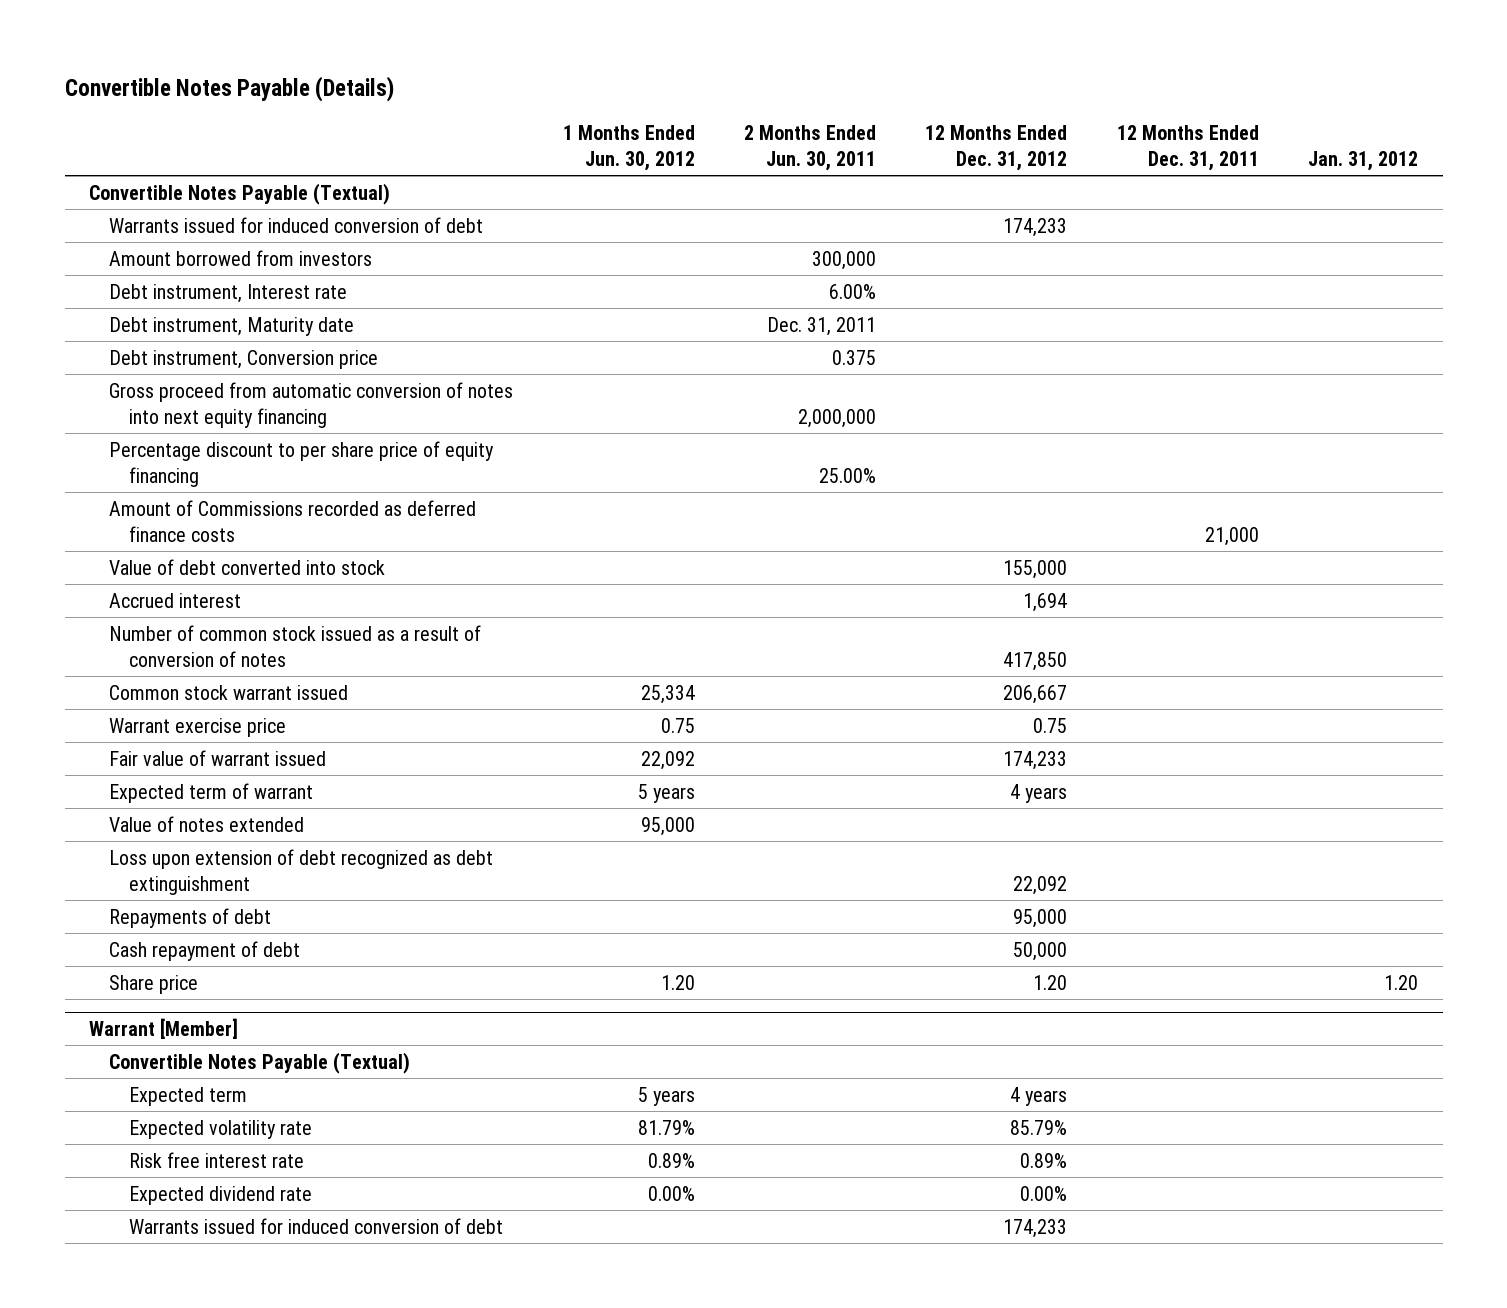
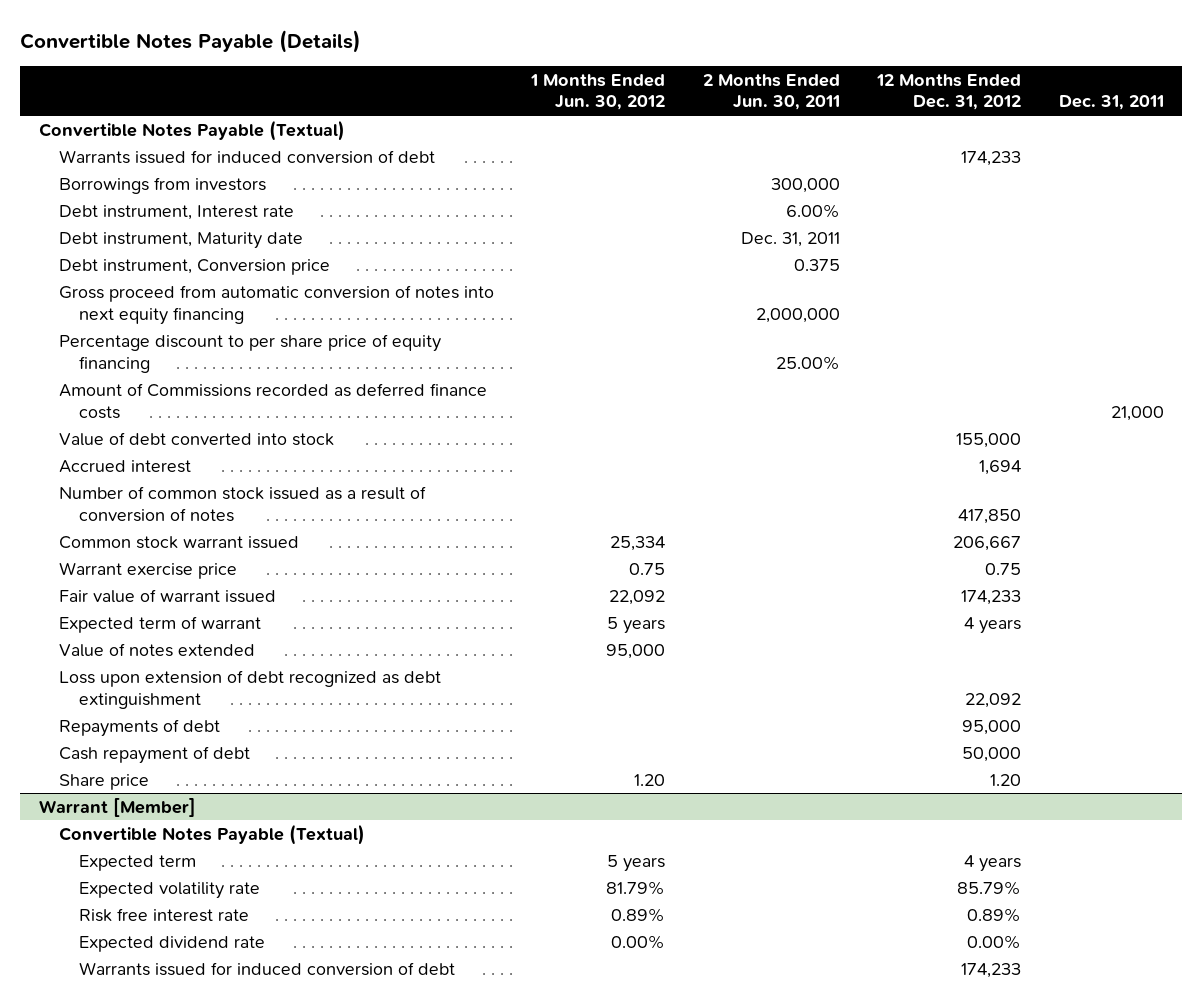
[1116,124,1259,171] 12 Months Ended Dec. 31, 2011 -> none
[1308,150,1419,171] Jan. 31, 2012 -> none
none -> [1058,95,1164,111] Dec. 31, 2011
[109,249,373,266] Amount borrowed from investors -> none
none -> [58,176,266,194] Borrowings from investors

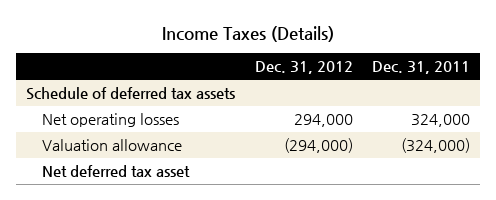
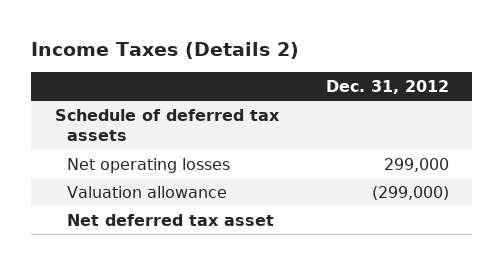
[162,25,335,42] Income Taxes (Details) -> [31,42,300,60] Income Taxes (Details 2)
[372,61,471,75] Dec. 31, 2011 -> none
[293,114,353,128] 294,000 -> [383,157,449,172] 299,000
[283,138,353,154] (294,000) -> [371,185,449,200] (299,000)

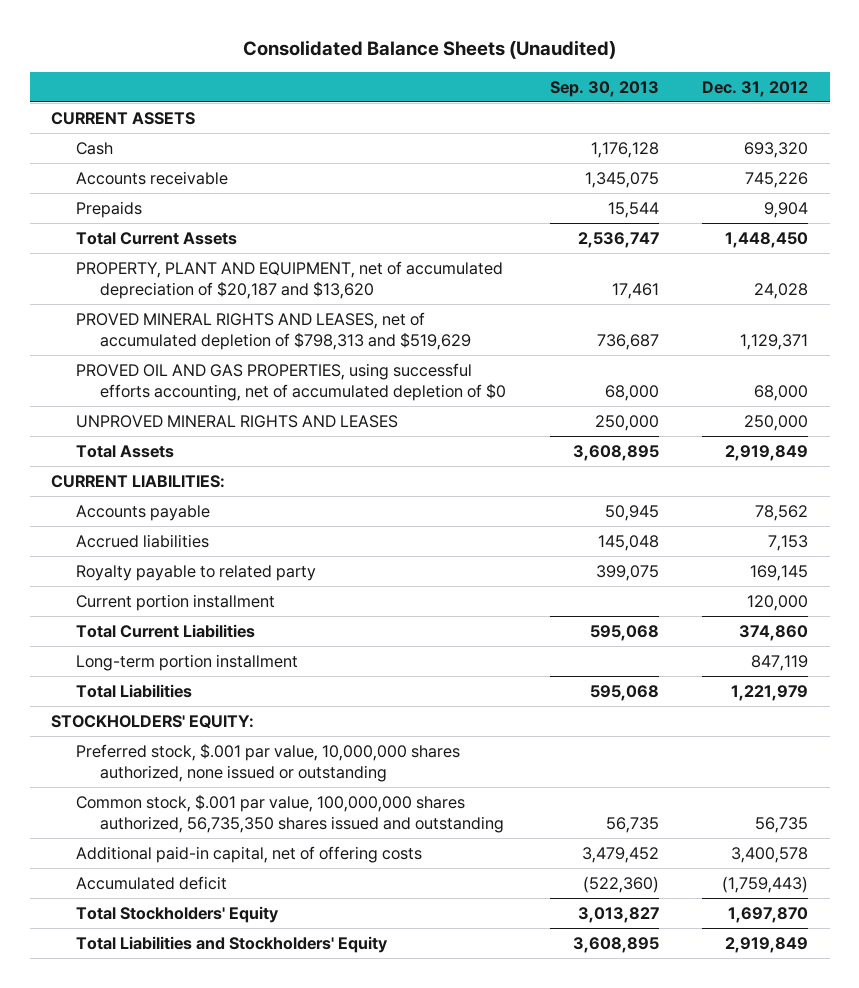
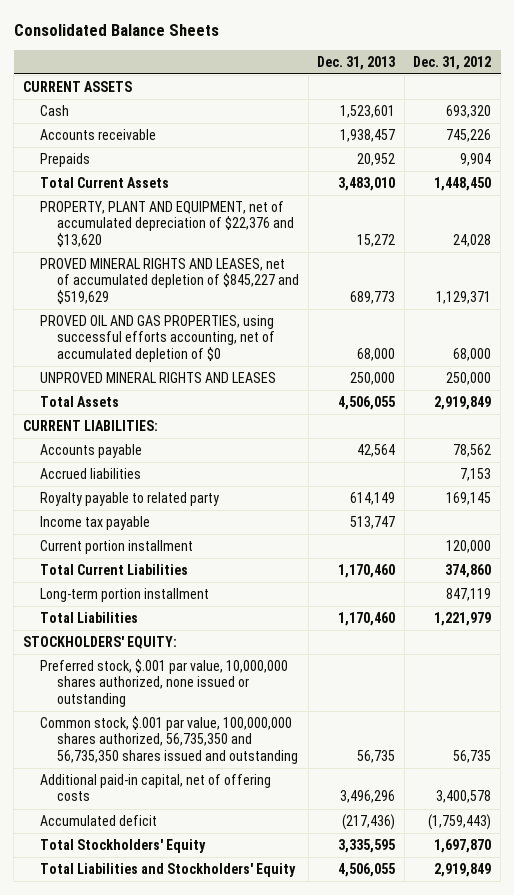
[242,40,616,60] Consolidated Balance Sheets (Unaudited) -> [13,23,219,36] Consolidated Balance Sheets
[549,80,659,97] Sep. 30, 2013 -> none
none -> [317,55,396,70] Dec. 31, 2013
[75,260,503,299] PROPERTY, PLANT AND EQUIPMENT, net of accumulated depreciation of $20,187 and $13,620 -> [39,201,294,247] PROPERTY, PLANT AND EQUIPMENT, net of accumulated depreciation of $22,376 and $13,620
[75,311,472,350] PROVED MINERAL RIGHTS AND LEASES, net of accumulated depletion of $798,313 and $519,629 -> [39,258,299,304] PROVED MINERAL RIGHTS AND LEASES, net of accumulated depletion of $845,227 and $519,629
none -> [39,516,150,531] Income tax payable
[75,793,505,833] Common stock, $.001 par value, 100,000,000 shares authorized, 56,735,350 shares issued and outstanding -> [39,716,298,764] Common stock, $.001 par value, 100,000,000 shares authorized, 56,735,350 and 56,735,350 shares issued and outstanding

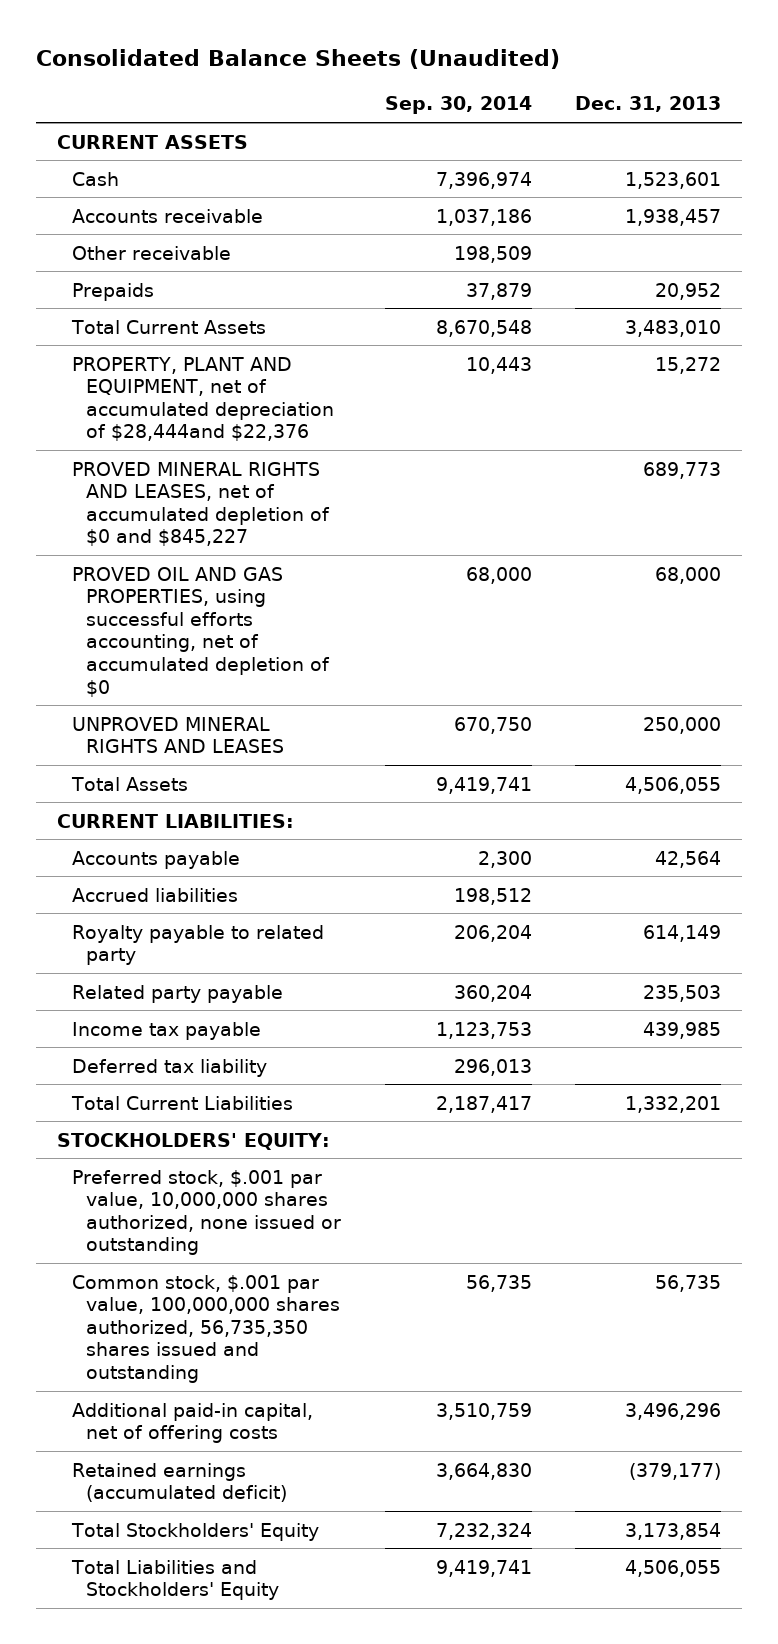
[13,23,219,36] Consolidated Balance Sheets -> [35,48,560,69] Consolidated Balance Sheets (Unaudited)
[413,55,492,70] Dec. 31, 2012 -> none
none -> [384,96,532,115] Sep. 30, 2014
none -> [71,245,231,260] Other receivable
[39,201,294,247] PROPERTY, PLANT AND EQUIPMENT, net of accumulated depreciation of $22,376 and $13,620 -> [71,356,335,442] PROPERTY, PLANT AND EQUIPMENT, net of accumulated depreciation of $28,444and $22,376
[39,258,299,304] PROVED MINERAL RIGHTS AND LEASES, net of accumulated depletion of $845,227 and $519,629 -> [71,461,331,547] PROVED MINERAL RIGHTS AND LEASES, net of accumulated depletion of $0 and $845,227
[39,540,193,555] Current portion installment -> none
[39,588,209,603] Long-term portion installment -> none
[39,612,138,624] Total Liabilities -> none
none -> [71,984,283,1003] Related party payable
[350,516,396,530] 513,747 -> [642,1021,721,1039] 439,985
none -> [71,1058,267,1077] Deferred tax liability
[338,564,396,579] 1,170,460 -> [624,1095,721,1113] 1,332,201
[39,716,298,764] Common stock, $.001 par value, 100,000,000 shares authorized, 56,735,350 and 56,735,350 shares issued and outstanding -> [71,1274,341,1384] Common stock, $.001 par value, 100,000,000 shares authorized, 56,735,350 shares issued and outstanding
[39,815,157,827] Accumulated deficit -> [71,1462,288,1503] Retained earnings (accumulated deficit)
[342,814,396,831] (217,436) -> [628,1462,721,1480] (379,177)
[338,839,396,854] 3,335,595 -> [624,1522,721,1540] 3,173,854

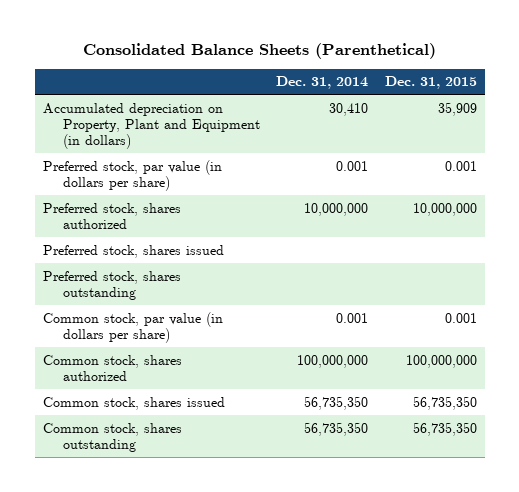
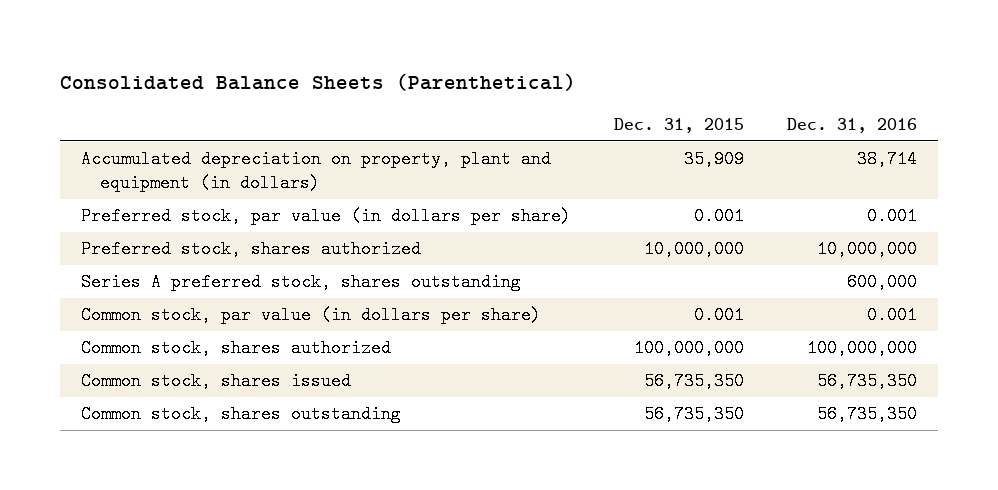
[276,76,369,90] Dec. 31, 2014 -> none
none -> [786,117,917,133] Dec. 31, 2016
[42,102,261,150] Accumulated depreciation on Property, Plant and Equipment (in dollars) -> [81,150,552,192] Accumulated depreciation on property, plant and equipment (in dollars)
[42,244,224,258] Preferred stock, shares issued -> none
[42,270,181,300] Preferred stock, shares outstanding -> [81,273,522,292] Series A preferred stock, shares outstanding

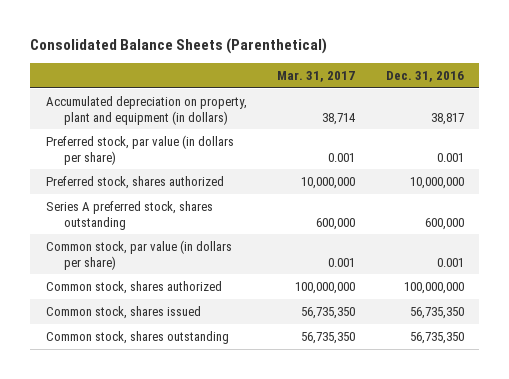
[613,117,744,133] Dec. 31, 2015 -> none
none -> [277,71,356,83] Mar. 31, 2017
[856,150,917,169] 38,714 -> [430,112,464,125] 38,817

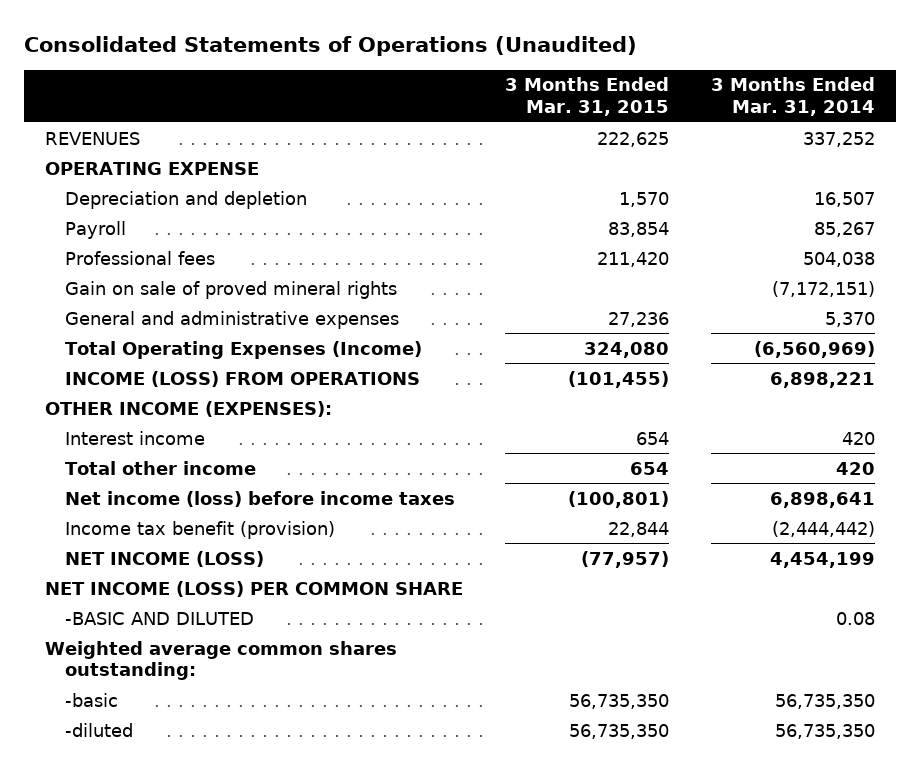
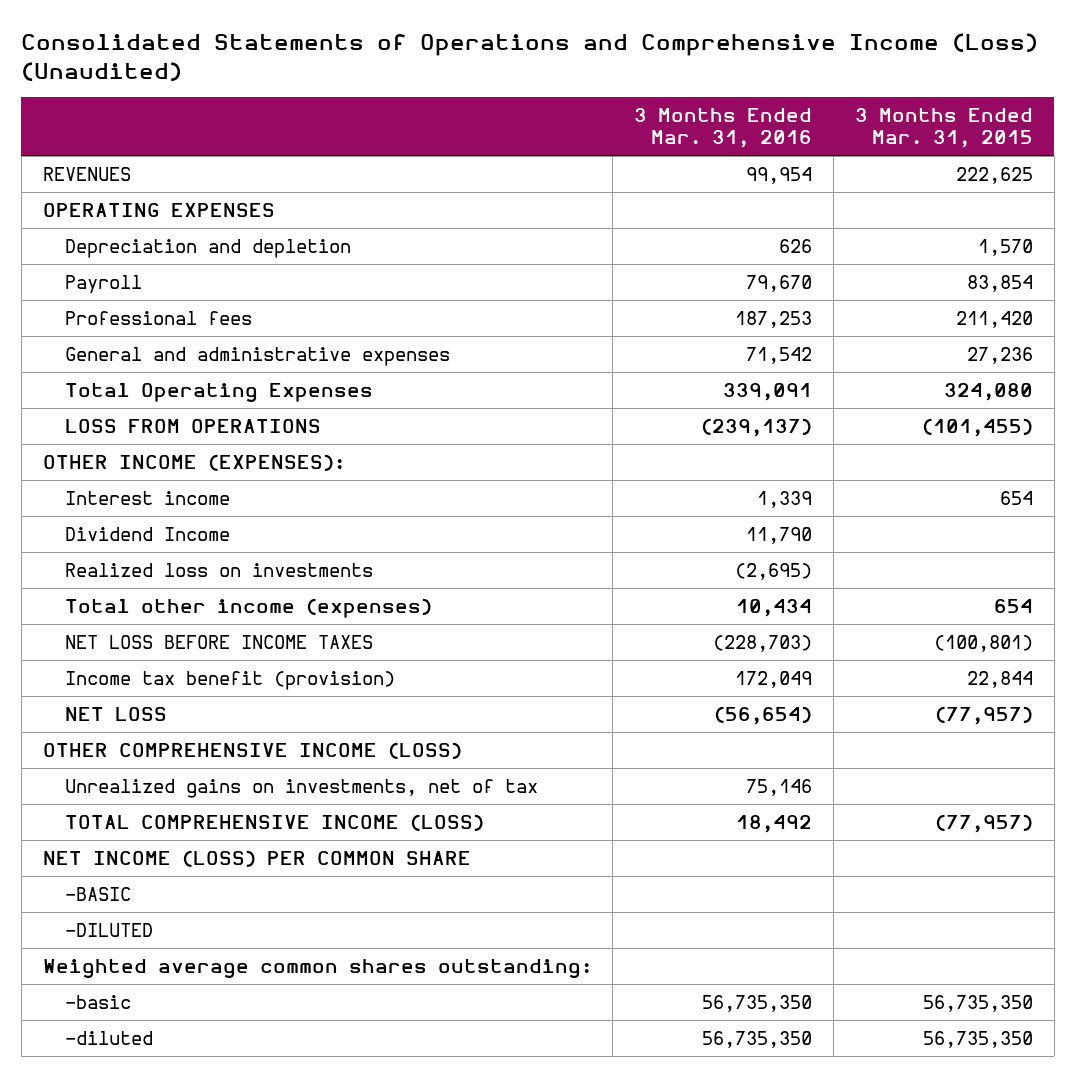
[24,35,638,56] Consolidated Statements of Operations (Unaudited) -> [21,32,1039,81] Consolidated Statements of Operations and Comprehensive Income (Loss) (Unaudited)
[711,77,876,117] 3 Months Ended Mar. 31, 2014 -> none
none -> [634,108,813,149] 3 Months Ended Mar. 31, 2016
[45,161,260,175] OPERATING EXPENSE -> [42,203,275,218] OPERATING EXPENSES
[65,280,398,299] Gain on sale of proved mineral rights -> none
[65,340,423,359] Total Operating Expenses (Income) -> [65,383,374,403] Total Operating Expenses
[65,370,421,387] INCOME (LOSS) FROM OPERATIONS -> [65,419,322,434] LOSS FROM OPERATIONS
none -> [65,527,231,542] Dividend Income
none -> [65,563,374,578] Realized loss on investments
[65,460,257,475] Total other income -> [65,598,433,619] Total other income (expenses)
[65,490,456,507] Net income (loss) before income taxes -> [65,635,374,650] NET LOSS BEFORE INCOME TAXES
[65,550,265,567] NET INCOME (LOSS) -> [65,707,168,722] NET LOSS
none -> [42,742,462,760] OTHER COMPREHENSIVE INCOME (LOSS)
none -> [65,779,539,799] Unrealized gains on investments, net of tax
none -> [65,814,485,832] TOTAL COMPREHENSIVE INCOME (LOSS)
[65,611,255,625] -BASIC AND DILUTED -> none
none -> [65,887,132,902] -BASIC
none -> [65,923,154,938] -DILUTED

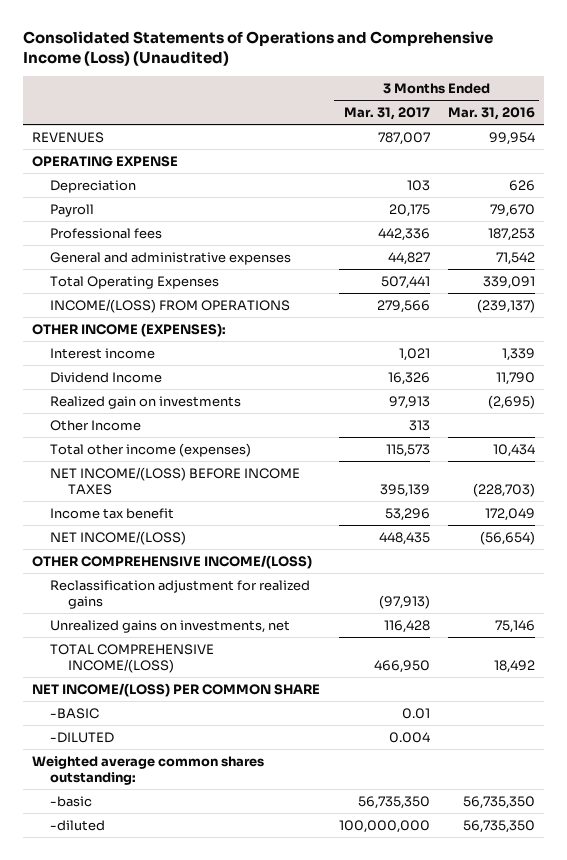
[854,108,1033,149] 3 Months Ended Mar. 31, 2015 -> none
none -> [343,106,430,120] Mar. 31, 2017
[42,203,275,218] OPERATING EXPENSES -> [32,155,179,167] OPERATING EXPENSE
[65,239,352,259] Depreciation and depletion -> [50,179,137,193] Depreciation
[65,419,322,434] LOSS FROM OPERATIONS -> [50,298,291,313] INCOME/(LOSS) FROM OPERATIONS
[65,563,374,578] Realized loss on investments -> [50,395,242,409] Realized gain on investments
none -> [50,419,142,431] Other Income
[65,635,374,650] NET LOSS BEFORE INCOME TAXES -> [50,466,301,495] NET INCOME/(LOSS) BEFORE INCOME TAXES
[65,671,396,691] Income tax benefit (provision) -> [50,507,175,519] Income tax benefit
[65,707,168,722] NET LOSS -> [50,530,187,545] NET INCOME/(LOSS)
[42,742,462,760] OTHER COMPREHENSIVE INCOME (LOSS) -> [32,554,313,569] OTHER COMPREHENSIVE INCOME/(LOSS)
none -> [50,579,311,609] Reclassification adjustment for realized gains
[65,779,539,799] Unrealized gains on investments, net of tax -> [50,619,291,633] Unrealized gains on investments, net
[65,814,485,832] TOTAL COMPREHENSIVE INCOME (LOSS) -> [50,643,215,673] TOTAL COMPREHENSIVE INCOME/(LOSS)
[42,850,471,868] NET INCOME (LOSS) PER COMMON SHARE -> [32,682,321,697] NET INCOME/(LOSS) PER COMMON SHARE

